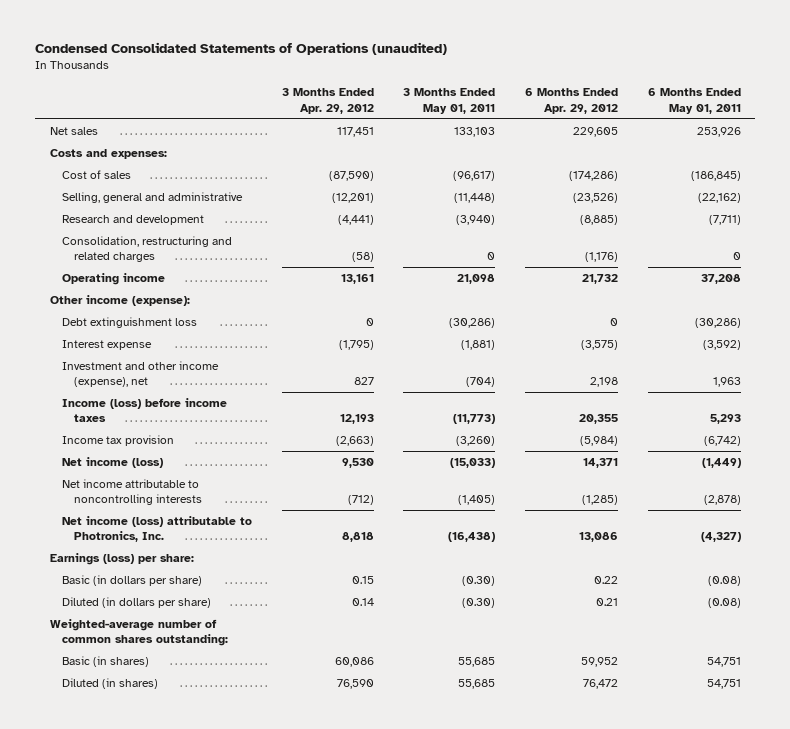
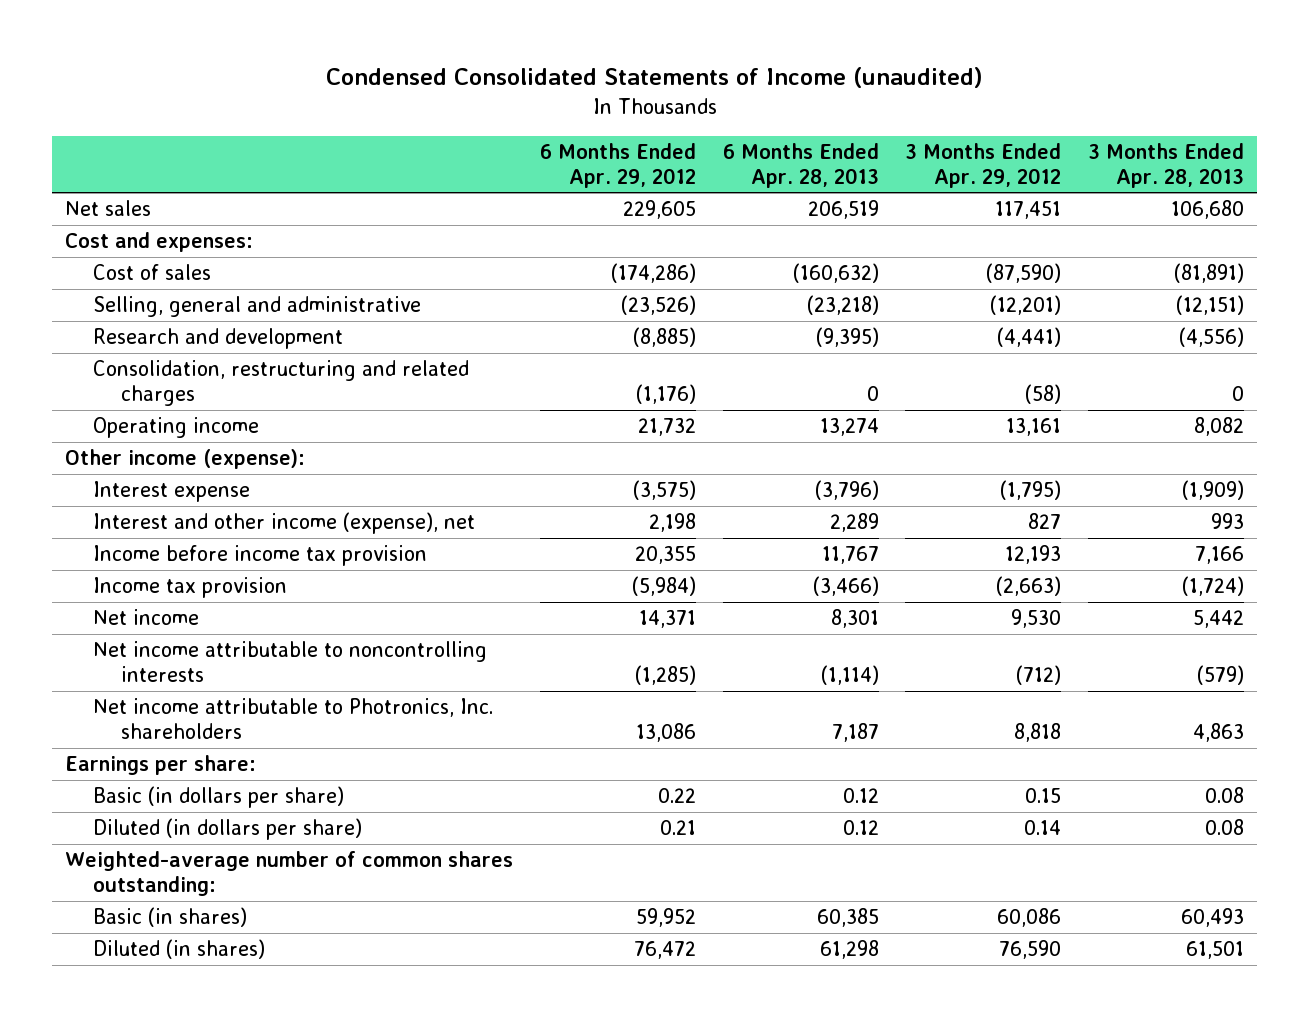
[34,42,447,56] Condensed Consolidated Statements of Operations (unaudited) -> [325,67,983,89] Condensed Consolidated Statements of Income (unaudited)
[403,88,496,114] 3 Months Ended May 01, 2011 -> none
[647,88,741,114] 6 Months Ended May 01, 2011 -> none
none -> [722,142,879,188] 6 Months Ended Apr. 28, 2013
none -> [1087,142,1244,188] 3 Months Ended Apr. 28, 2013
[49,149,167,160] Costs and expenses: -> [65,232,254,253] Cost and expenses:
[62,317,198,329] Debt extinguishment loss -> none
[62,361,220,388] Investment and other income (expense), net -> [93,512,476,535] Interest and other income (expense), net
[62,398,228,423] Income (loss) before income taxes -> [93,545,428,567] Income before income tax provision
[62,457,164,469] Net income (loss) -> [93,609,200,626] Net income
[62,516,253,543] Net income (loss) attributable to Photronics, Inc. -> [93,698,494,740] Net income attributable to Photronics, Inc. shareholders
[49,553,194,566] Earnings (loss) per share: -> [65,755,257,776] Earnings per share:

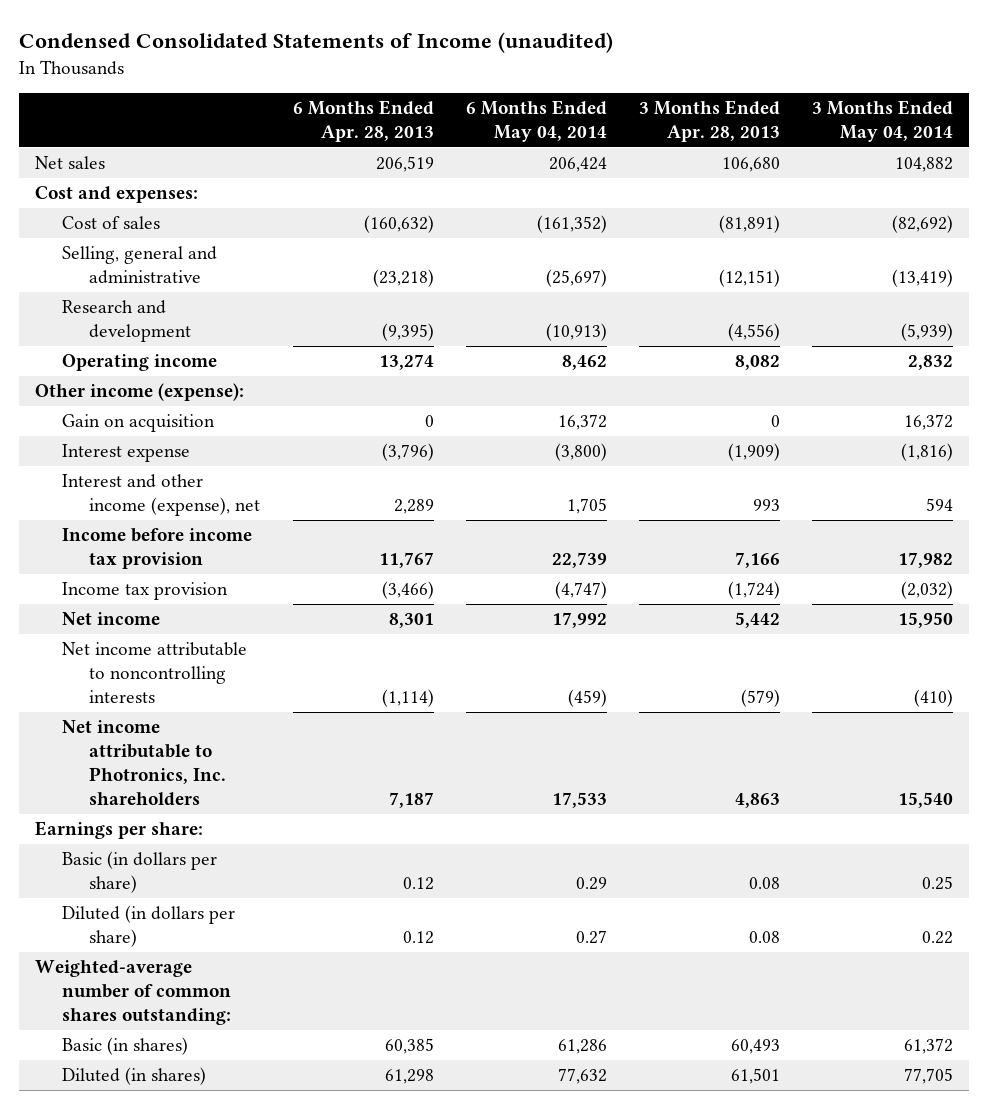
[539,142,696,188] 6 Months Ended Apr. 29, 2012 -> none
[905,142,1062,188] 3 Months Ended Apr. 29, 2012 -> none
none -> [465,100,607,143] 6 Months Ended May 04, 2014
none -> [812,100,954,143] 3 Months Ended May 04, 2014
[93,360,470,407] Consolidation, restructuring and related charges -> none
none -> [62,414,216,433] Gain on acquisition

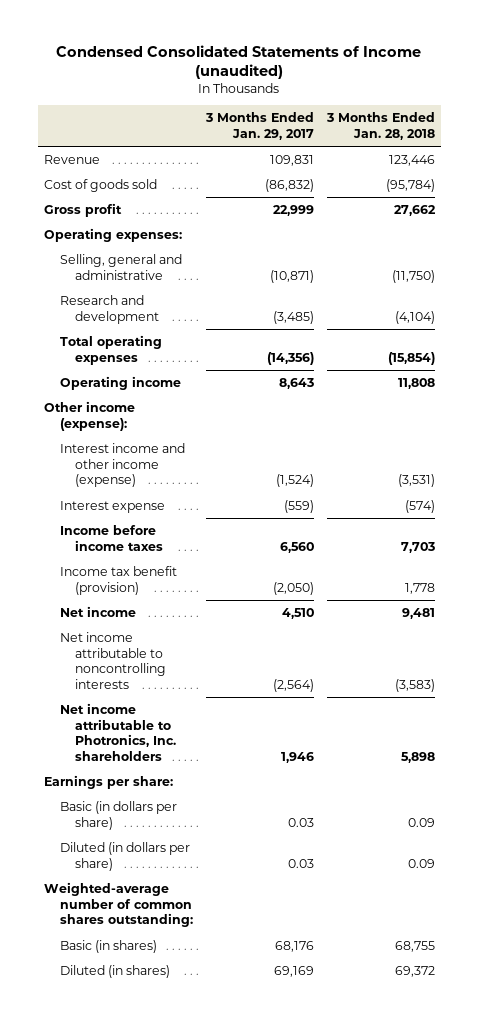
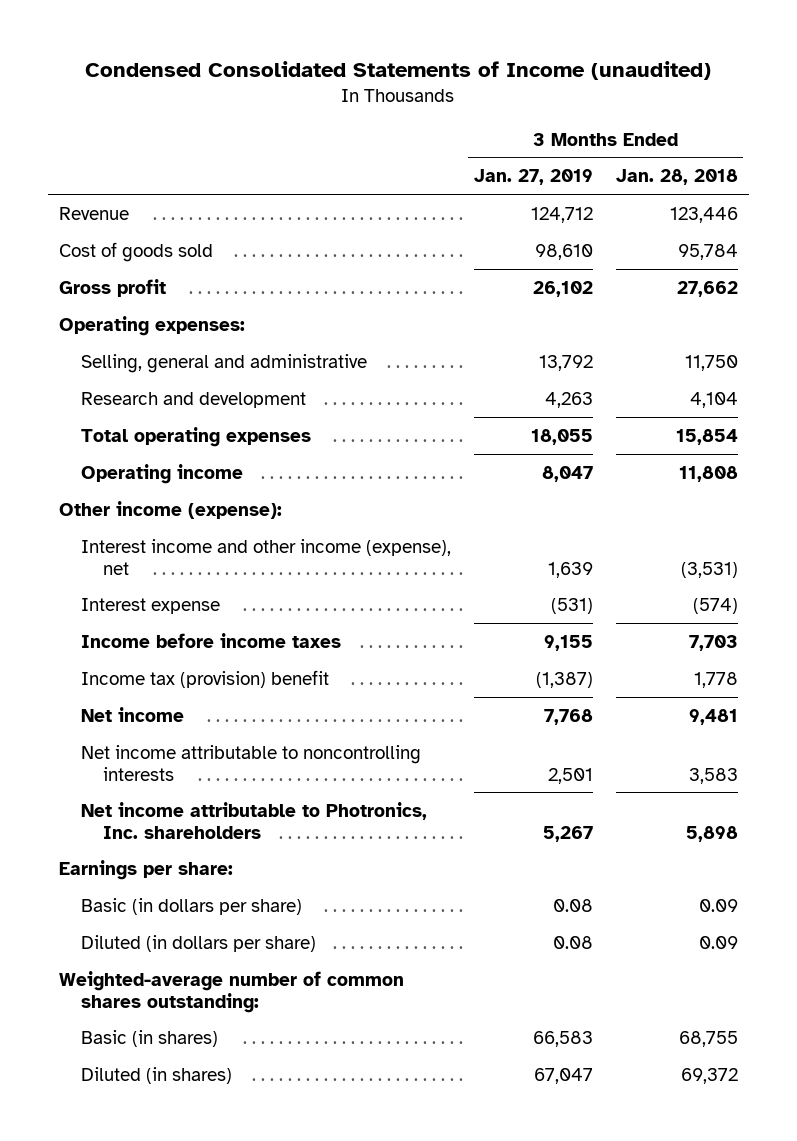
[204,112,314,140] 3 Months Ended Jan. 29, 2017 -> none
none -> [473,169,593,186] Jan. 27, 2019
[385,179,435,193] (95,784) -> [677,243,738,260] 95,784
[391,269,435,283] (11,750) -> [684,354,738,371] 11,750
[394,310,435,324] (4,104) -> [689,391,738,408] 4,104
[387,351,435,365] (15,854) -> [675,428,738,445] 15,854
[59,443,185,488] Interest income and other income (expense) -> [81,538,452,575] Interest income and other income (expense), net
[59,566,177,595] Income tax benefit (provision) -> [81,669,330,688] Income tax (provision) benefit
[394,678,435,692] (3,583) -> [688,767,738,784] 3,583

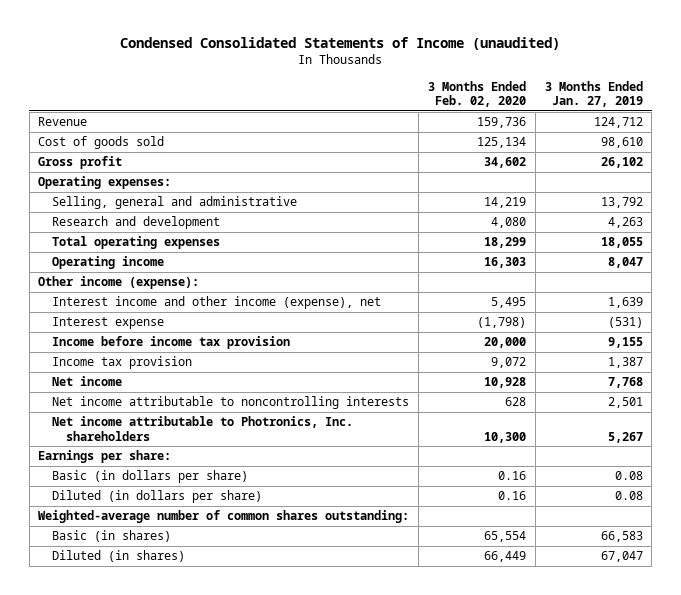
[615,169,738,186] Jan. 28, 2018 -> none
none -> [427,80,526,107] 3 Months Ended Feb. 02, 2020
[81,632,342,648] Income before income taxes -> [52,336,291,350] Income before income tax provision
[81,669,330,688] Income tax (provision) benefit -> [52,356,193,370] Income tax provision
[535,671,593,688] (1,387) -> [607,357,643,369] 1,387

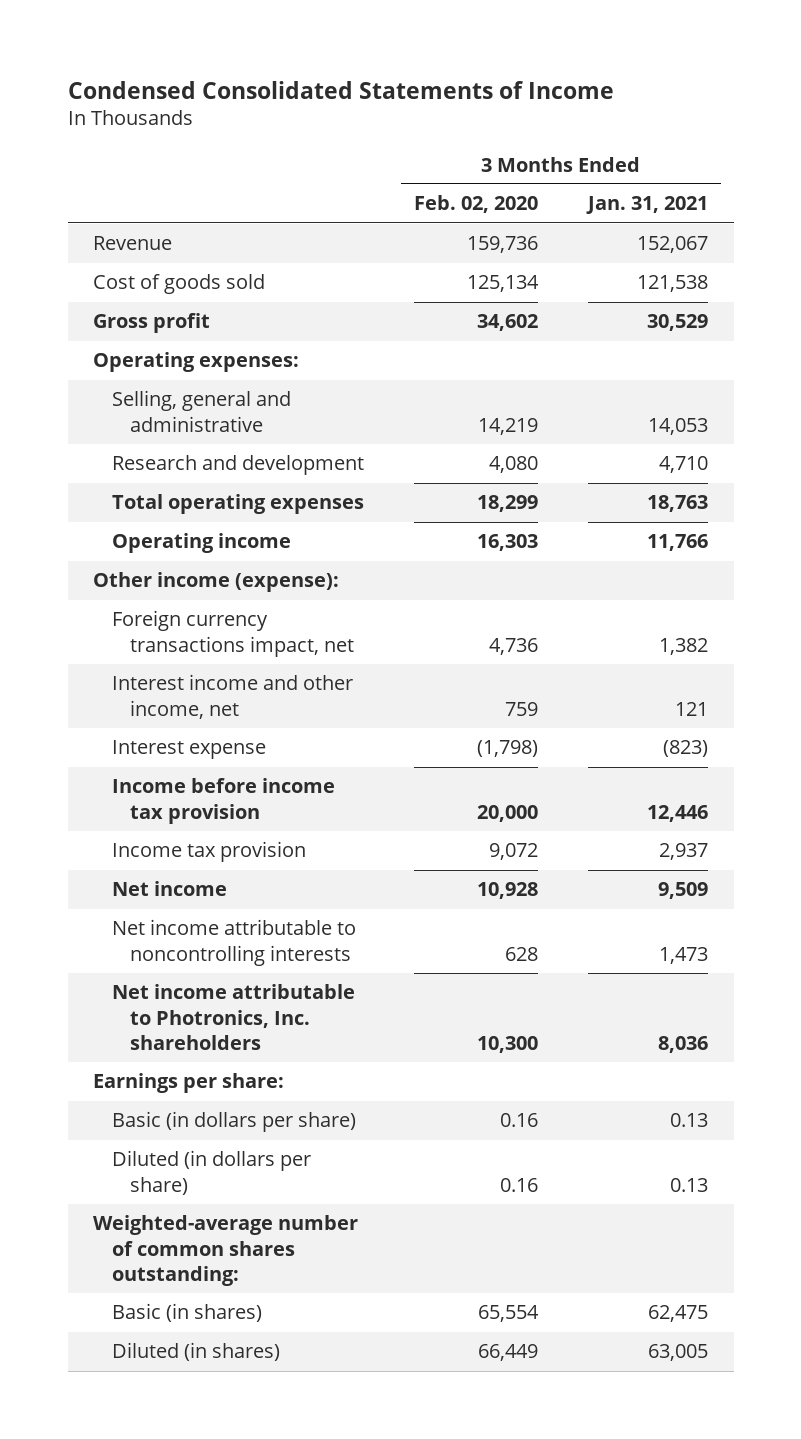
[120,36,561,50] Condensed Consolidated Statements of Income (unaudited) -> [67,80,614,99] Condensed Consolidated Statements of Income
[544,80,643,107] 3 Months Ended Jan. 27, 2019 -> none
none -> [586,196,709,215] Jan. 31, 2021
none -> [111,610,355,657] Foreign currency transactions impact, net
[52,296,382,310] Interest income and other income (expense), net -> [111,674,353,719] Interest income and other income, net
[490,297,526,309] 5,495 -> [505,701,539,716] 759

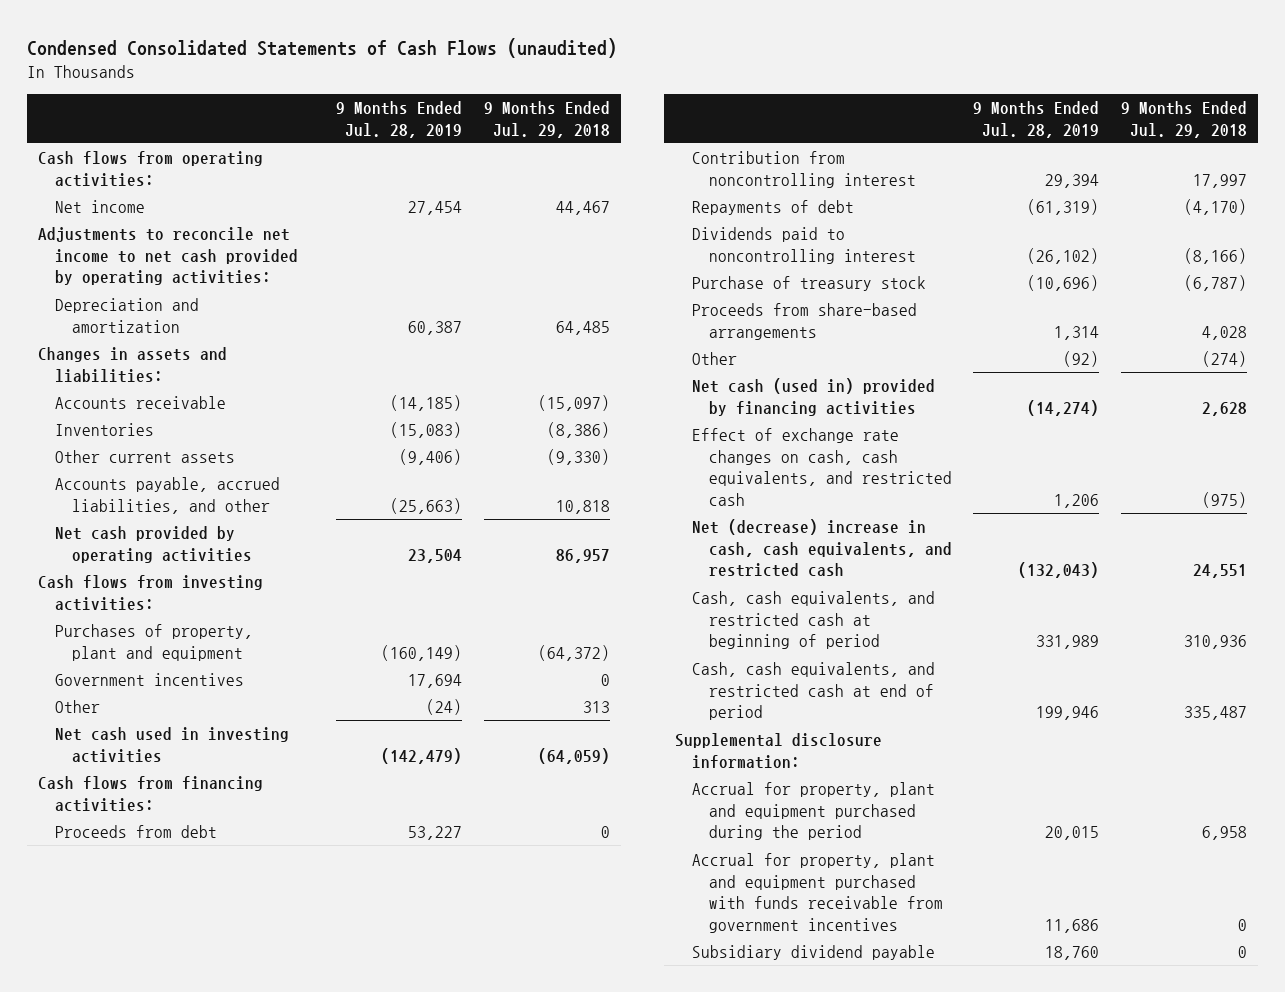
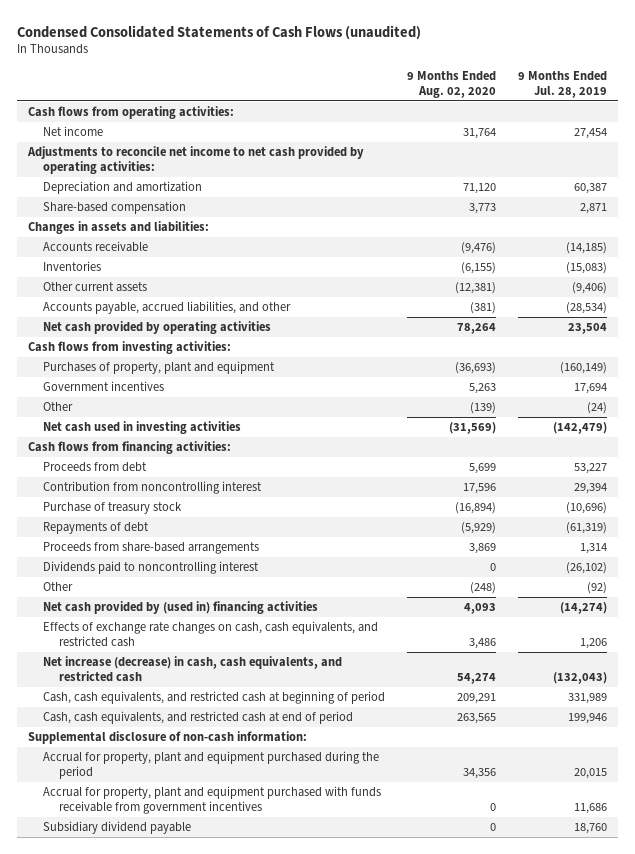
[484,100,611,138] 9 Months Ended Jul. 29, 2018 -> none
none -> [407,70,497,98] 9 Months Ended Aug. 02, 2020
none -> [43,201,187,215] Share-based compensation
[390,497,463,514] (25,663) -> [565,302,607,315] (28,534)
[691,200,854,216] Repayments of debt -> [43,522,150,535] Repayments of debt
[691,227,916,264] Dividends paid to noncontrolling interest -> [43,561,260,575] Dividends paid to noncontrolling interest
[691,378,935,416] Net cash (used in) provided by financing activities -> [43,601,319,615] Net cash provided by (used in) financing activities
[691,428,952,507] Effect of exchange rate changes on cash, cash equivalents, and restricted cash -> [43,621,379,648] Effects of exchange rate changes on cash, cash equivalents, and restricted cash
[691,519,952,578] Net (decrease) increase in cash, cash equivalents, and restricted cash -> [43,656,343,683] Net increase (decrease) in cash, cash equivalents, and restricted cash
[674,733,882,769] Supplemental disclosure information: -> [28,731,308,745] Supplemental disclosure of non-cash information:

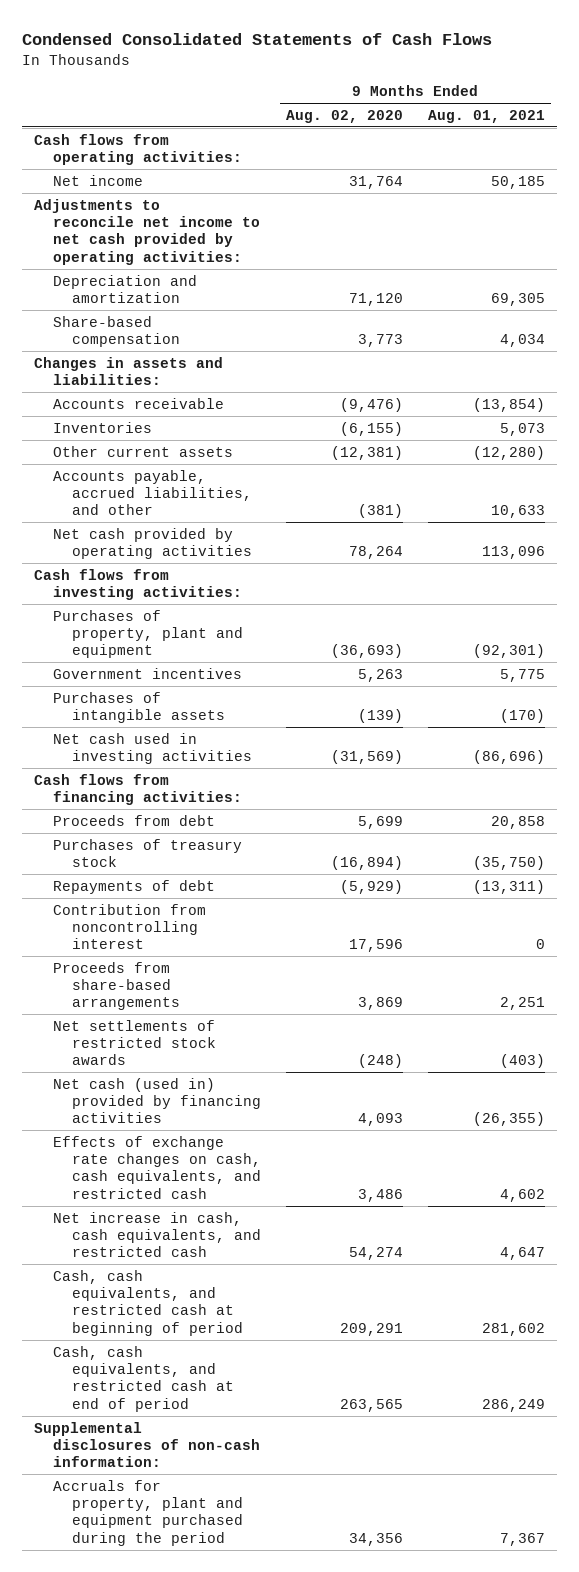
[17,24,422,40] Condensed Consolidated Statements of Cash Flows (unaudited) -> [22,32,493,45] Condensed Consolidated Statements of Cash Flows
[517,70,607,98] 9 Months Ended Jul. 28, 2019 -> none
none -> [427,109,545,123] Aug. 01, 2021
[43,402,74,412] Other -> [53,691,226,723] Purchases of intangible assets
[43,502,183,515] Purchase of treasury stock -> [53,838,243,867] Purchases of treasury stock
[43,481,263,495] Contribution from noncontrolling interest -> [53,903,207,950] Contribution from noncontrolling interest
[43,561,260,575] Dividends paid to noncontrolling interest -> none
[43,582,74,592] Other -> [53,1019,217,1066] Net settlements of restricted stock awards
[43,601,319,615] Net cash provided by (used in) financing activities -> [53,1077,262,1124] Net cash (used in) provided by financing activities
[43,656,343,683] Net increase (decrease) in cash, cash equivalents, and restricted cash -> [53,1211,262,1258] Net increase in cash, cash equivalents, and restricted cash
[43,786,382,815] Accrual for property, plant and equipment purchased with funds receivable from government incentives -> none
[43,821,192,835] Subsidiary dividend payable -> none
[28,731,308,745] Supplemental disclosure of non-cash information: -> [34,1421,261,1468] Supplemental disclosures of non-cash information:
[43,751,380,780] Accrual for property, plant and equipment purchased during the period -> [53,1479,244,1546] Accruals for property, plant and equipment purchased during the period

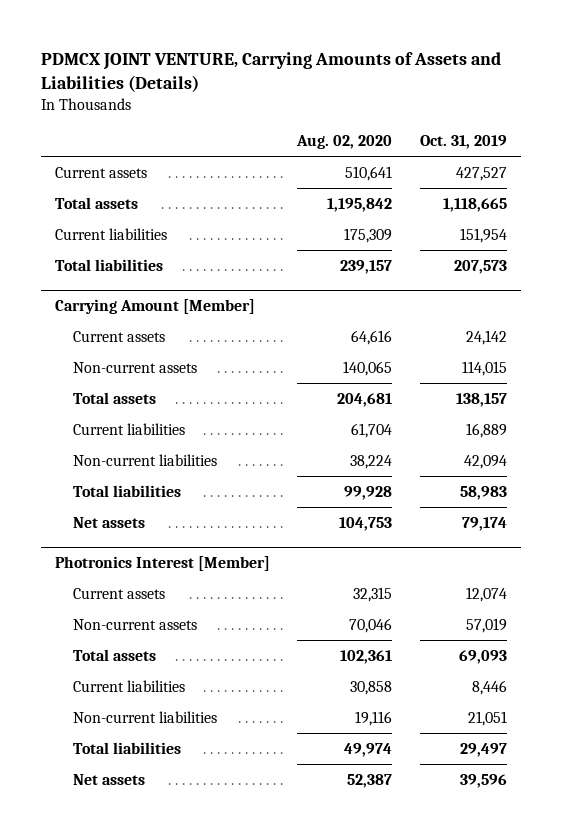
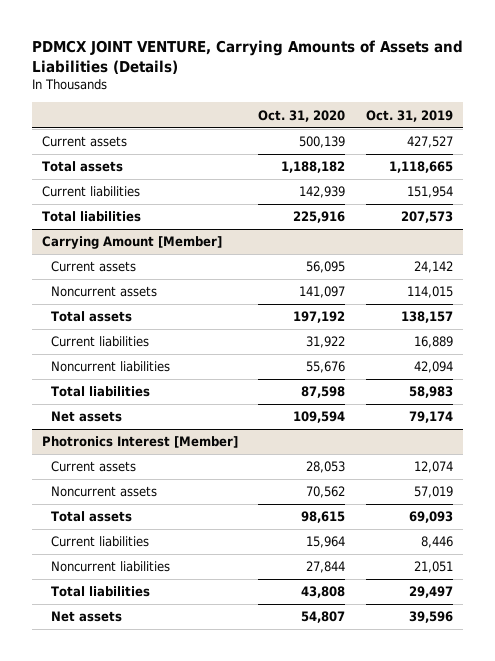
[296,134,393,149] Aug. 02, 2020 -> none
none -> [258,109,346,122] Oct. 31, 2020
[72,361,197,373] Non-current assets -> [51,286,158,298] Noncurrent assets
[72,453,217,466] Non-current liabilities -> [51,361,171,373] Noncurrent liabilities
[72,618,197,630] Non-current assets -> [51,486,158,498] Noncurrent assets
[72,710,217,723] Non-current liabilities -> [51,561,171,573] Noncurrent liabilities

